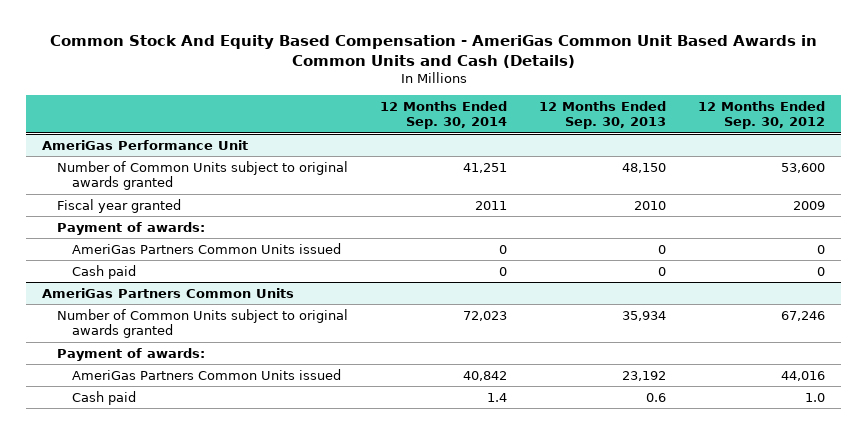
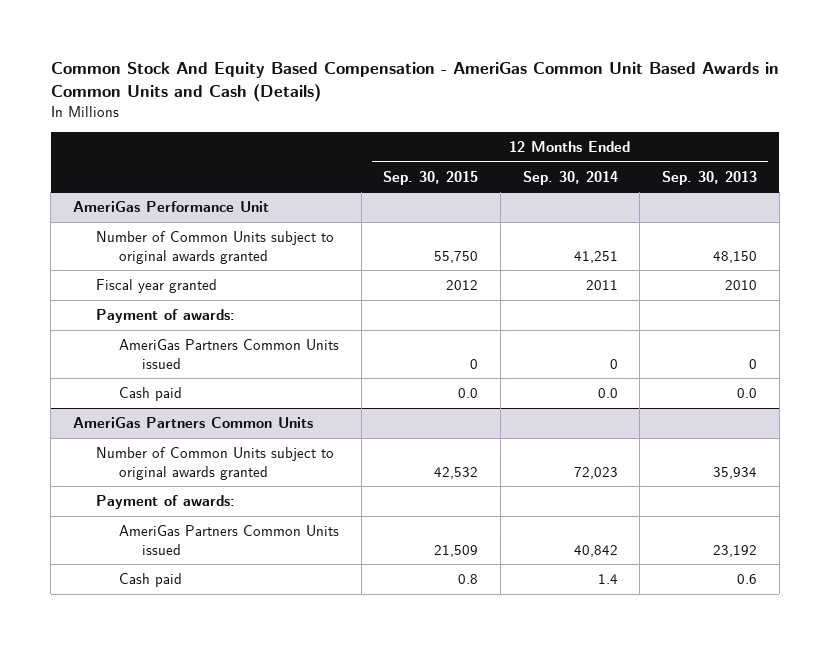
[698,101,826,130] 12 Months Ended Sep. 30, 2012 -> none
none -> [383,170,479,185] Sep. 30, 2015
[499,266,508,276] 0 -> [597,387,618,398] 0.0
[658,266,667,276] 0 -> [737,387,758,398] 0.0

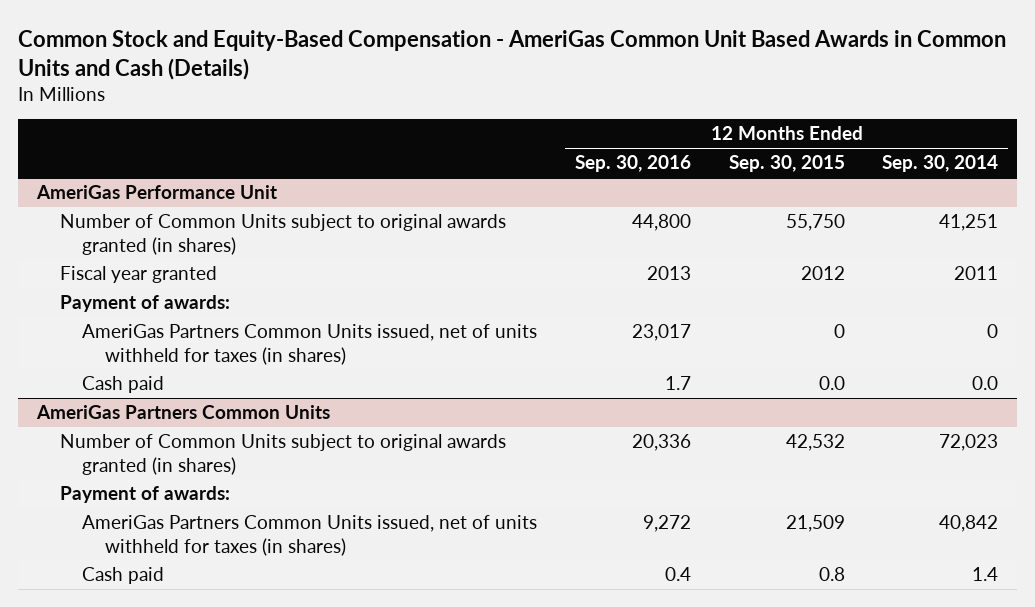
[50,61,779,103] Common Stock And Equity Based Compensation - AmeriGas Common Unit Based Awards in Common Units and Cash (Details) -> [18,29,1007,80] Common Stock and Equity-Based Compensation - AmeriGas Common Unit Based Awards in Common Units and Cash (Details)
[662,170,758,185] Sep. 30, 2013 -> none
none -> [574,155,691,173] Sep. 30, 2016
[96,230,335,264] Number of Common Units subject to original awards granted -> [59,214,506,255] Number of Common Units subject to original awards granted (in shares)
[119,338,340,369] AmeriGas Partners Common Units issued -> [82,324,538,365] AmeriGas Partners Common Units issued, net of units withheld for taxes (in shares)
[96,446,335,480] Number of Common Units subject to original awards granted -> [59,434,506,475] Number of Common Units subject to original awards granted (in shares)
[119,524,340,555] AmeriGas Partners Common Units issued -> [82,515,538,556] AmeriGas Partners Common Units issued, net of units withheld for taxes (in shares)

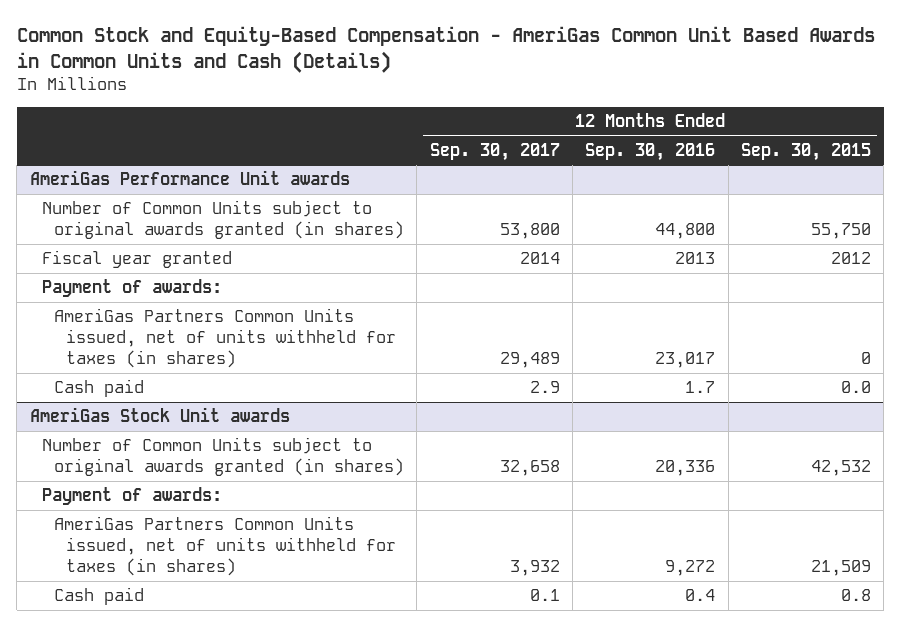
[882,155,999,173] Sep. 30, 2014 -> none
none -> [429,142,560,161] Sep. 30, 2017
[36,185,278,200] AmeriGas Performance Unit -> [29,170,350,186] AmeriGas Performance Unit awards
[36,405,331,420] AmeriGas Partners Common Units -> [29,407,290,423] AmeriGas Stock Unit awards

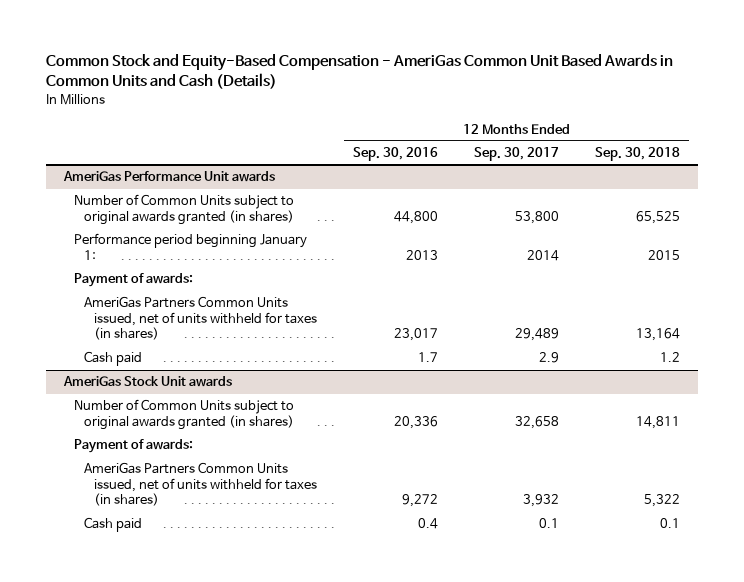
[740,142,871,161] Sep. 30, 2015 -> none
none -> [595,147,681,162] Sep. 30, 2018
[41,250,232,269] Fiscal year granted -> [73,233,307,260] Performance period beginning January 1:

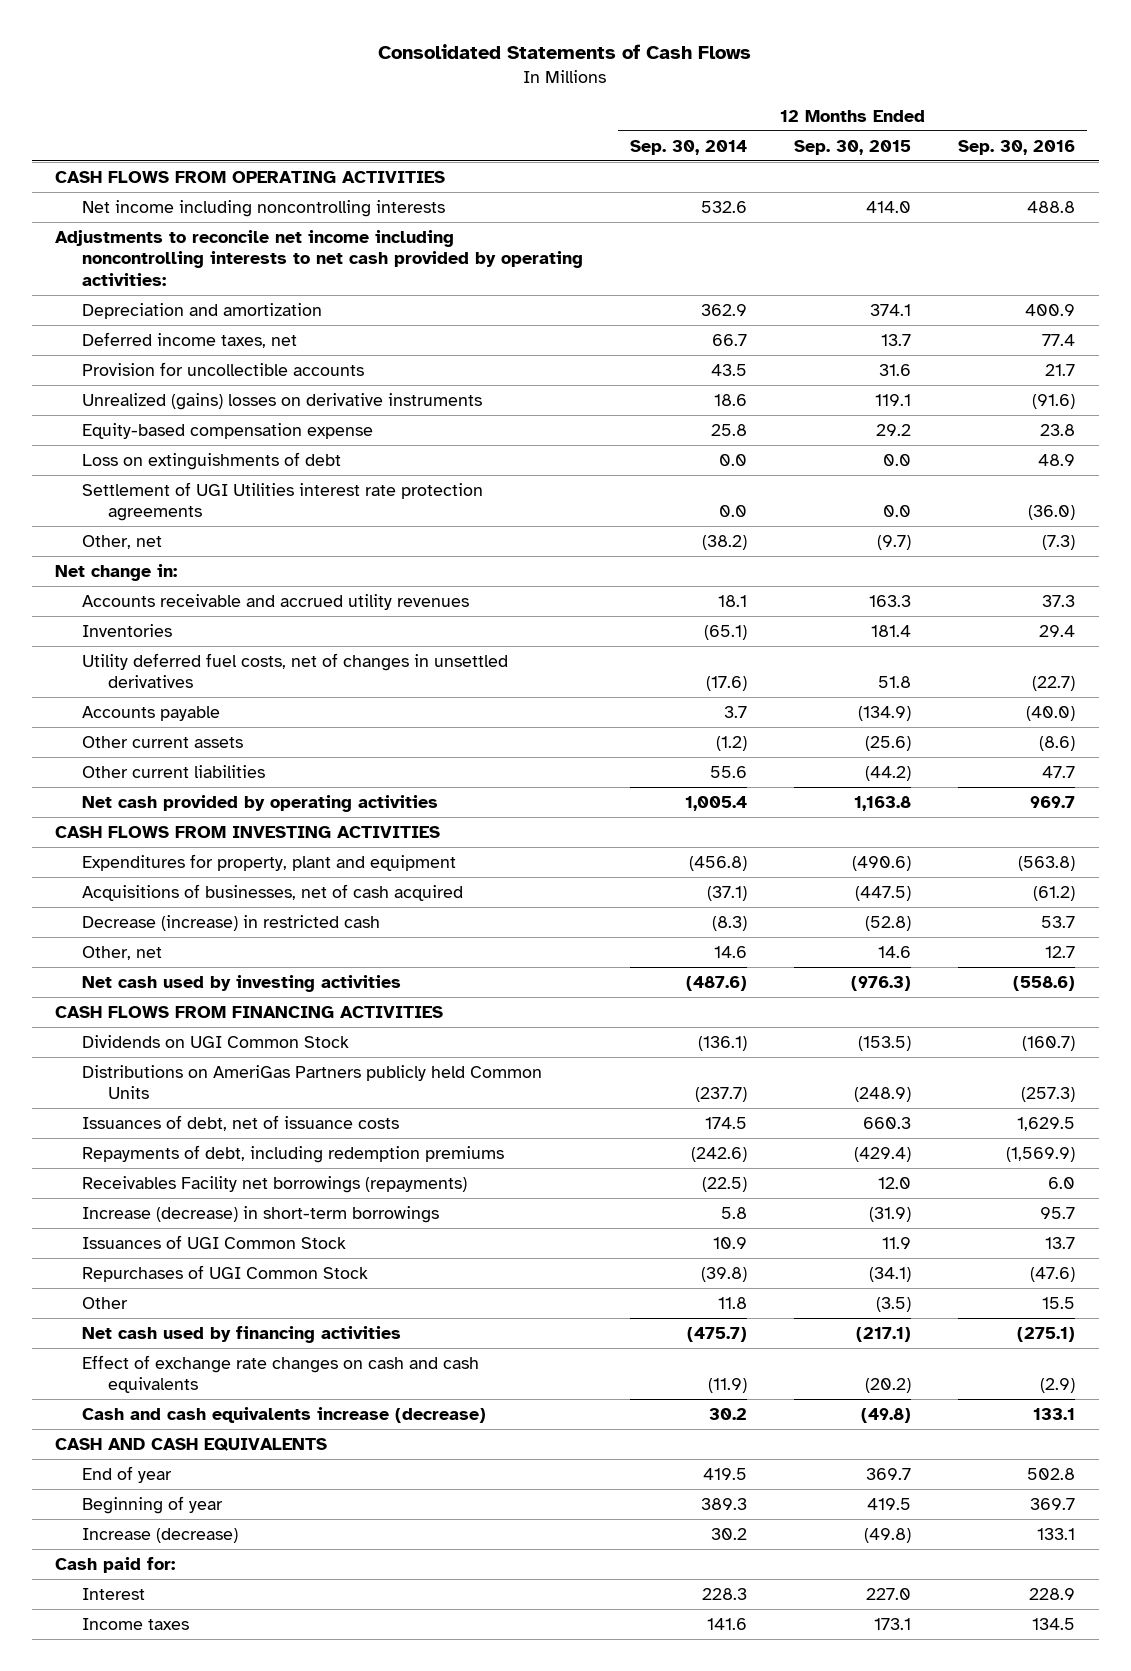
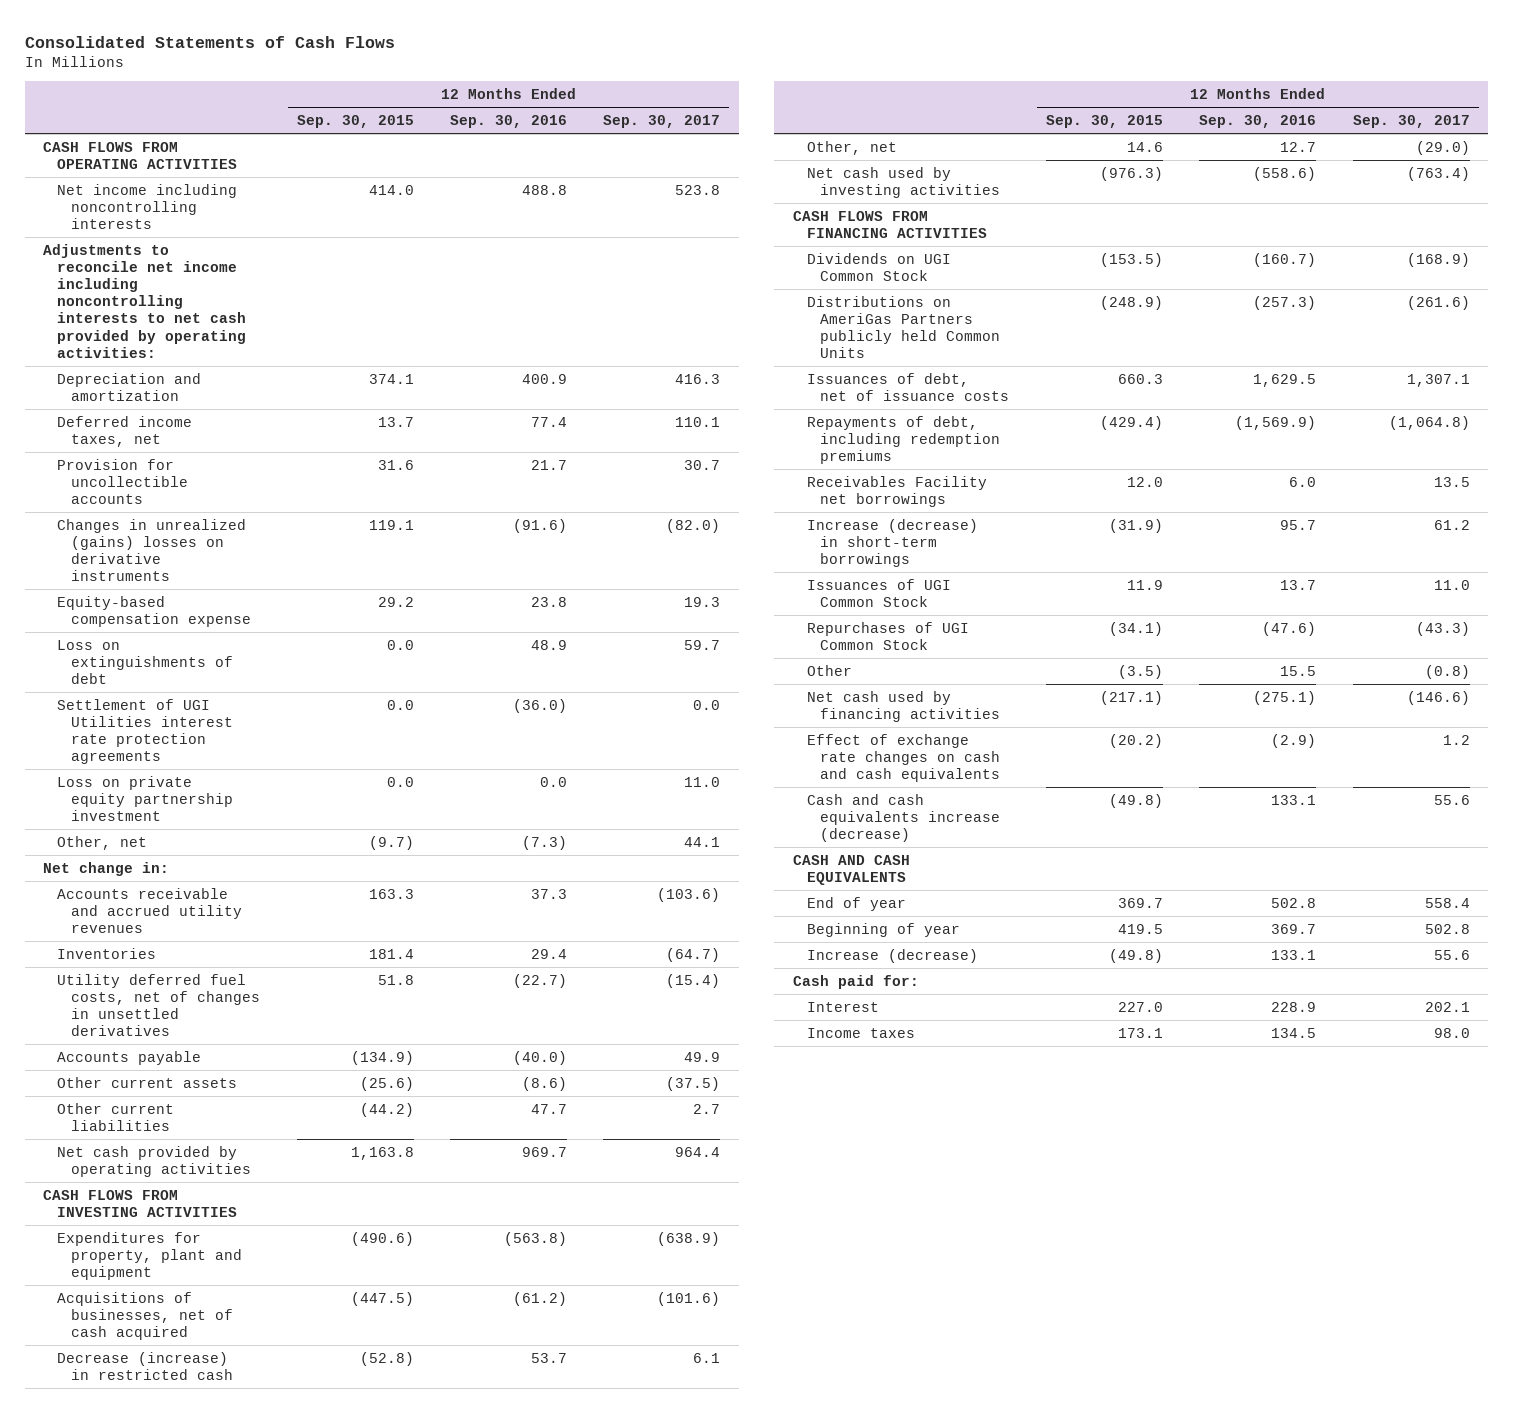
[629,139,747,155] Sep. 30, 2014 -> none
none -> [603,114,721,128] Sep. 30, 2017
[81,392,482,410] Unrealized (gains) losses on derivative instruments -> [57,518,247,582] Changes in unrealized (gains) losses on derivative instruments
none -> [57,775,234,822] Loss on private equity partnership investment
[81,1175,467,1193] Receivables Facility net borrowings (repayments) -> [806,475,987,507] Receivables Facility net borrowings

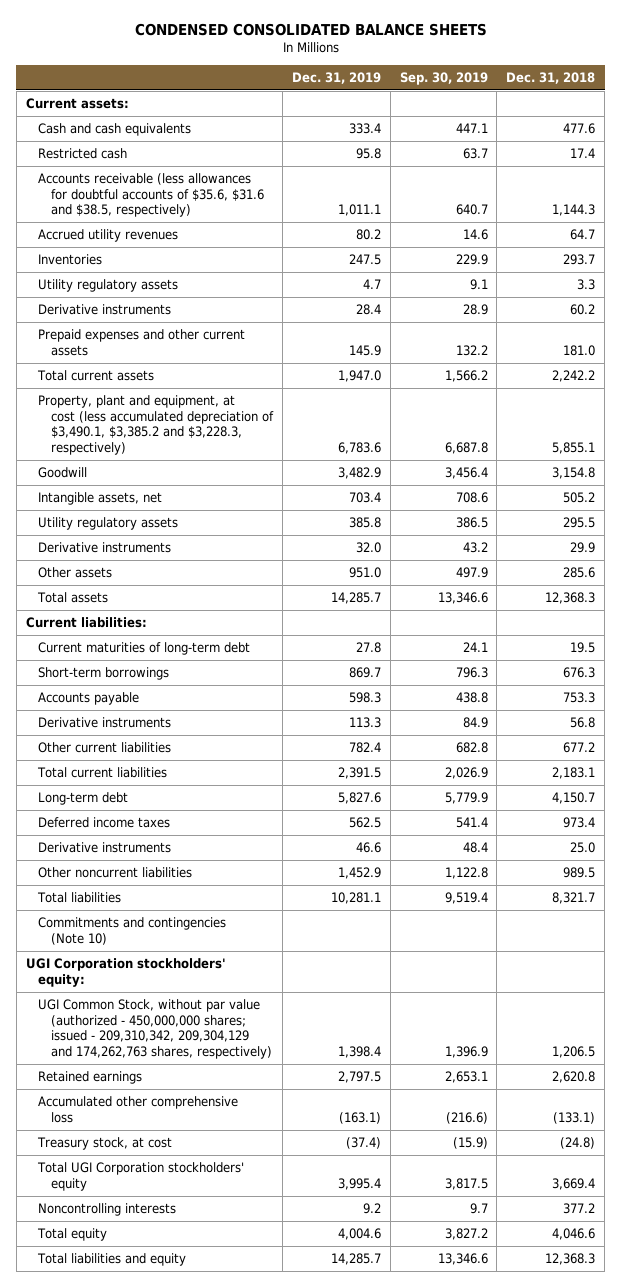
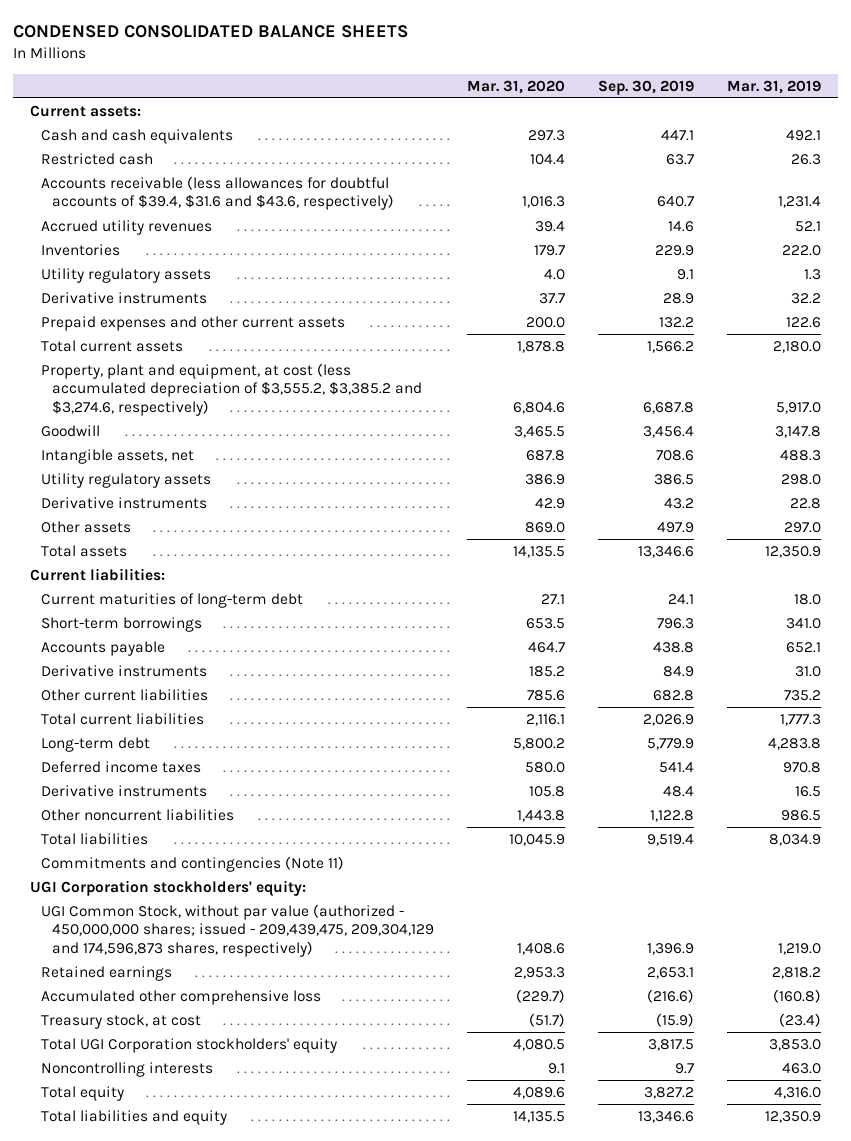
[291,71,381,84] Dec. 31, 2019 -> none
[506,71,596,84] Dec. 31, 2018 -> none
none -> [466,79,565,94] Mar. 31, 2020
none -> [727,79,822,94] Mar. 31, 2019
[38,173,264,218] Accounts receivable (less allowances for doubtful accounts of $35.6, $31.6 and $38.5, respectively) -> [40,175,394,211] Accounts receivable (less allowances for doubtful accounts of $39.4, $31.6 and $43.6, respectively)
[38,395,274,455] Property, plant and equipment, at cost (less accumulated depreciation of $3,490.1, $3,385.2 and $3,228.3, respectively) -> [40,362,422,416] Property, plant and equipment, at cost (less accumulated depreciation of $3,555.2, $3,385.2 and $3,274.6, respectively)
[38,917,227,945] Commitments and contingencies (Note 10) -> [40,855,344,872] Commitments and contingencies (Note 11)
[38,999,272,1059] UGI Common Stock, without par value (authorized - 450,000,000 shares; issued - 209,310,342, 209,304,129 and 174,262,763 shares, respectively) -> [40,903,434,957] UGI Common Stock, without par value (authorized - 450,000,000 shares; issued - 209,439,475, 209,304,129 and 174,596,873 shares, respectively)

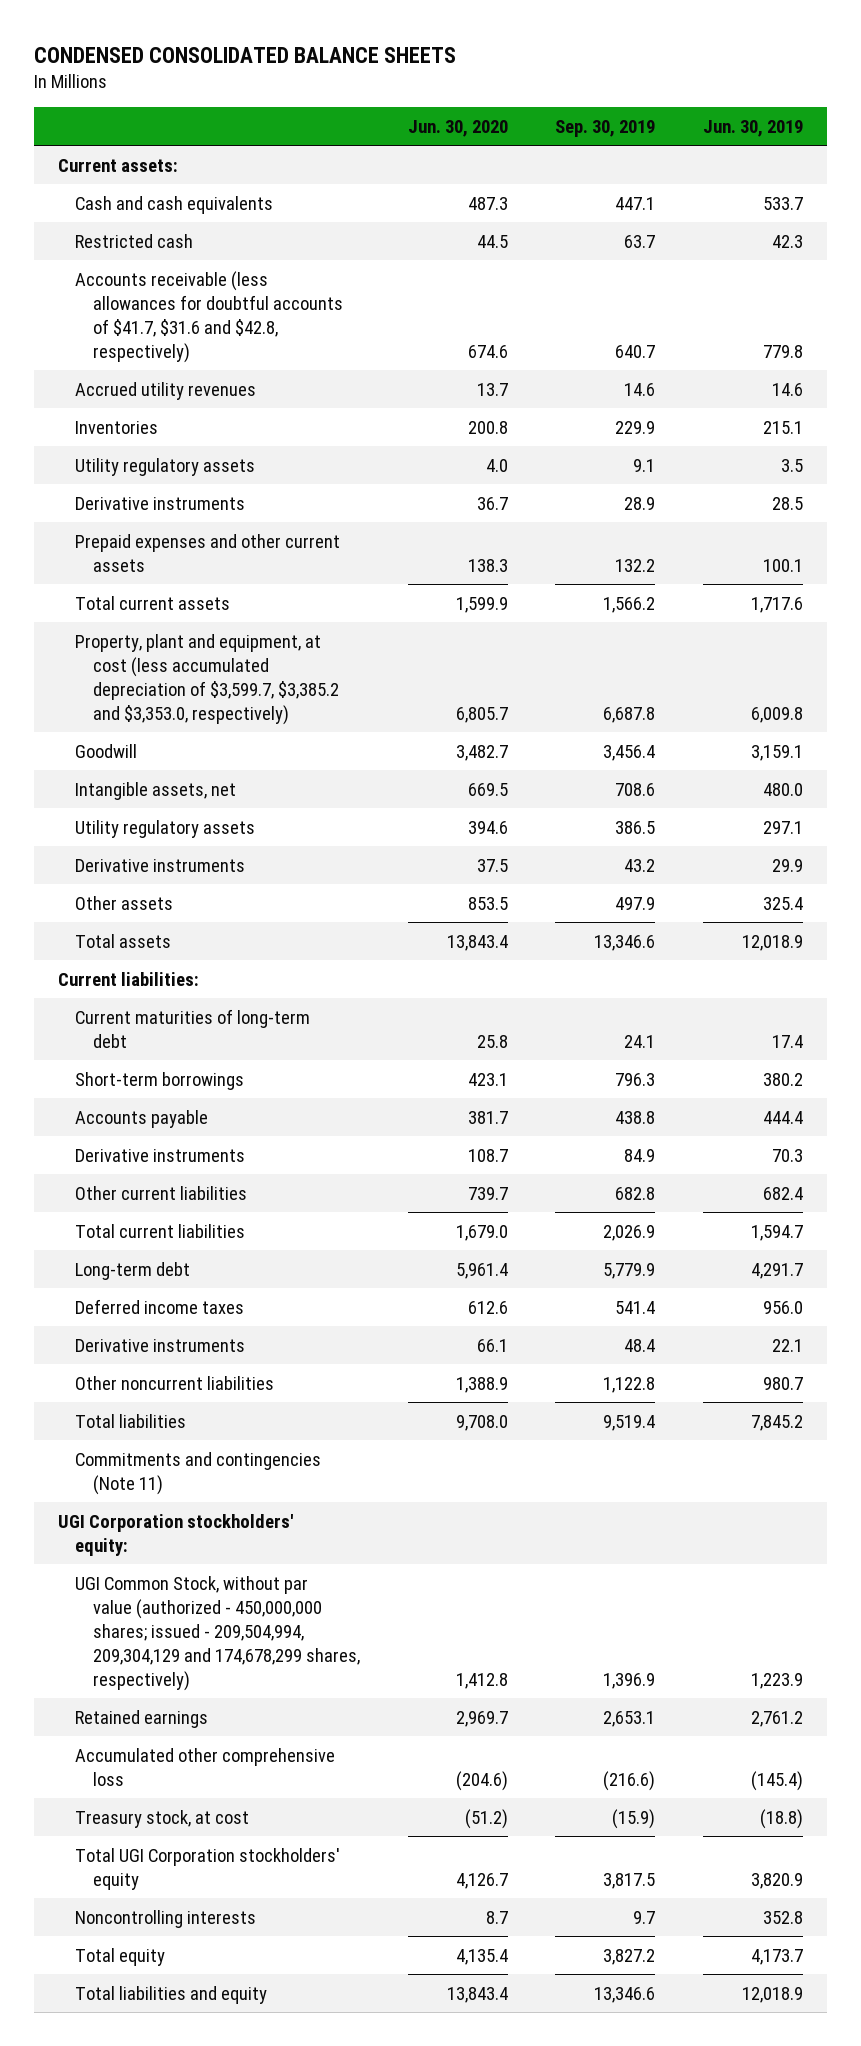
[466,79,565,94] Mar. 31, 2020 -> none
[727,79,822,94] Mar. 31, 2019 -> none
none -> [407,119,508,137] Jun. 30, 2020
none -> [703,119,804,137] Jun. 30, 2019
[40,175,394,211] Accounts receivable (less allowances for doubtful accounts of $39.4, $31.6 and $43.6, respectively) -> [75,270,343,363] Accounts receivable (less allowances for doubtful accounts of $41.7, $31.6 and $42.8, respectively)
[40,362,422,416] Property, plant and equipment, at cost (less accumulated depreciation of $3,555.2, $3,385.2 and $3,274.6, respectively) -> [75,633,339,725] Property, plant and equipment, at cost (less accumulated depreciation of $3,599.7, $3,385.2 and $3,353.0, respectively)
[40,903,434,957] UGI Common Stock, without par value (authorized - 450,000,000 shares; issued - 209,439,475, 209,304,129 and 174,596,873 shares, respectively) -> [75,1575,360,1691] UGI Common Stock, without par value (authorized - 450,000,000 shares; issued - 209,504,994, 209,304,129 and 174,678,299 shares, respectively)

